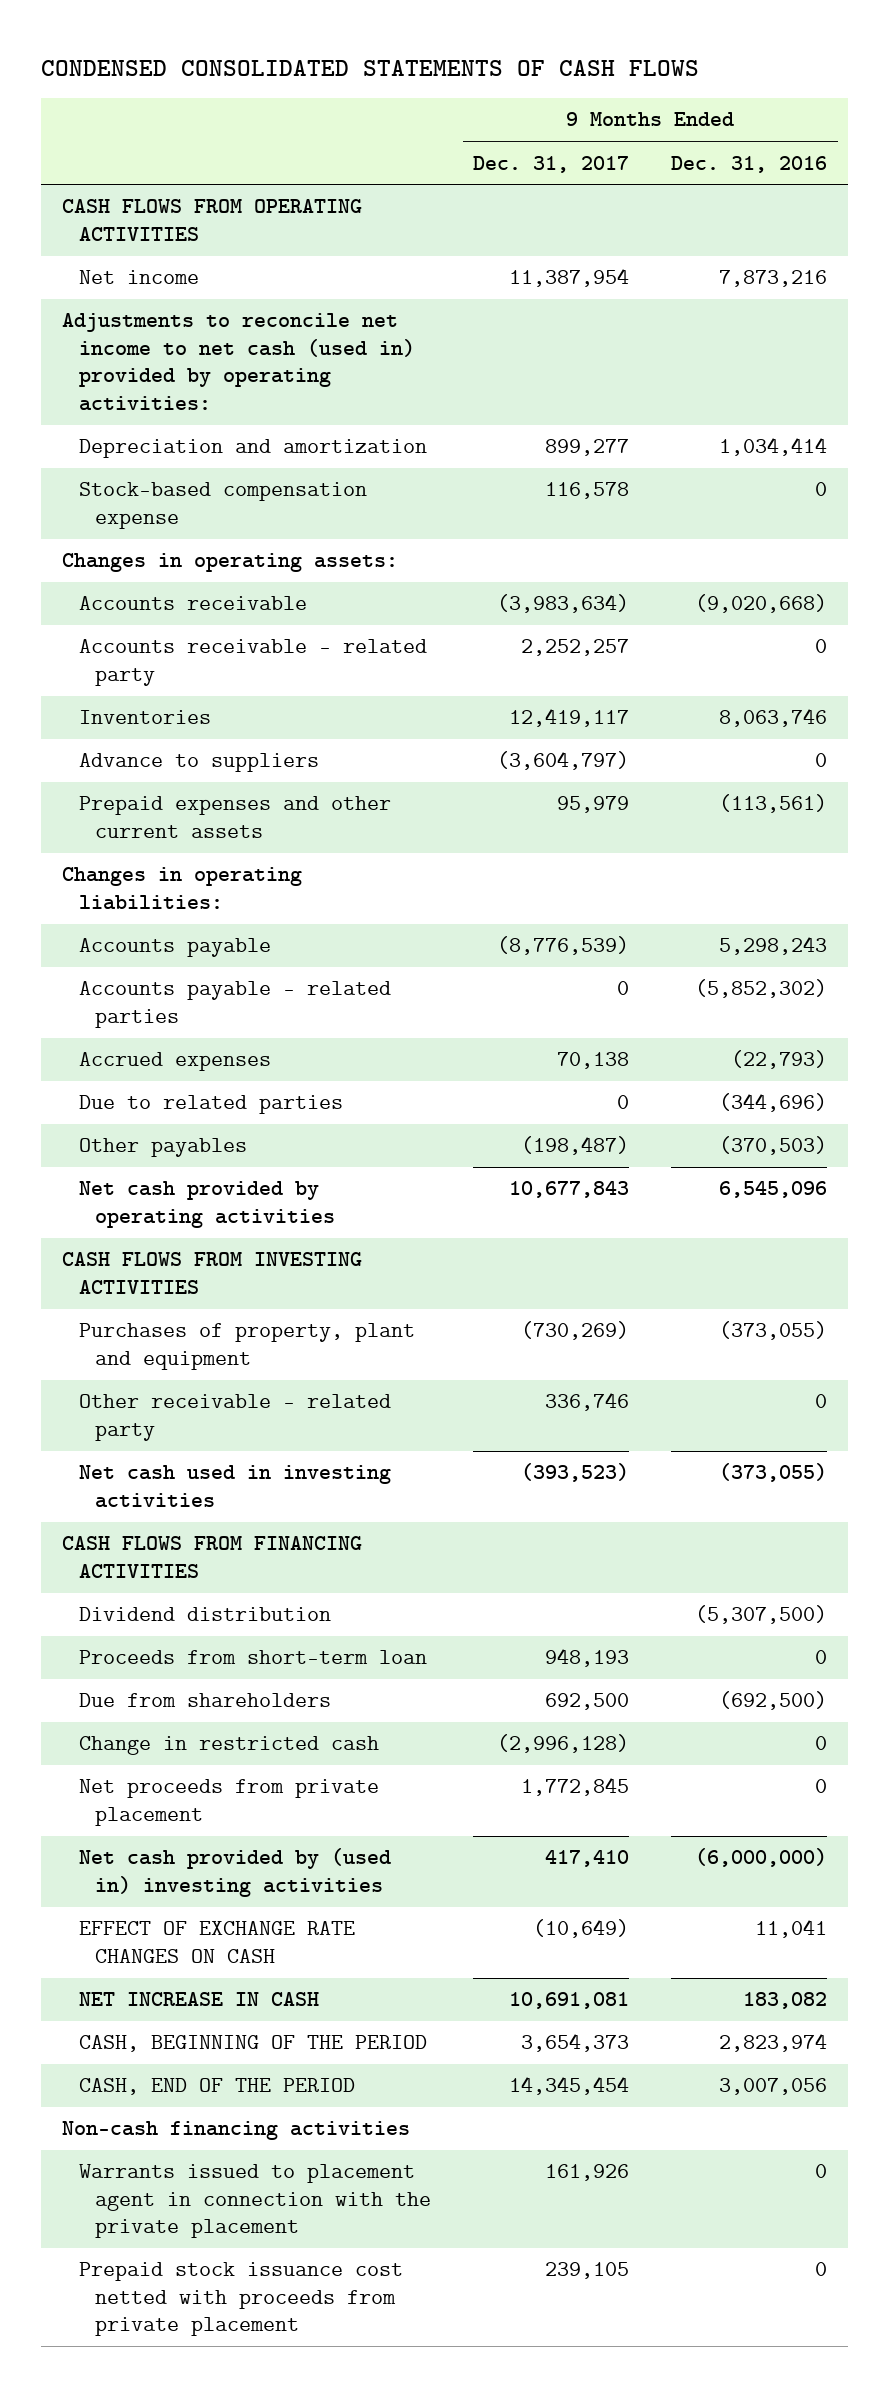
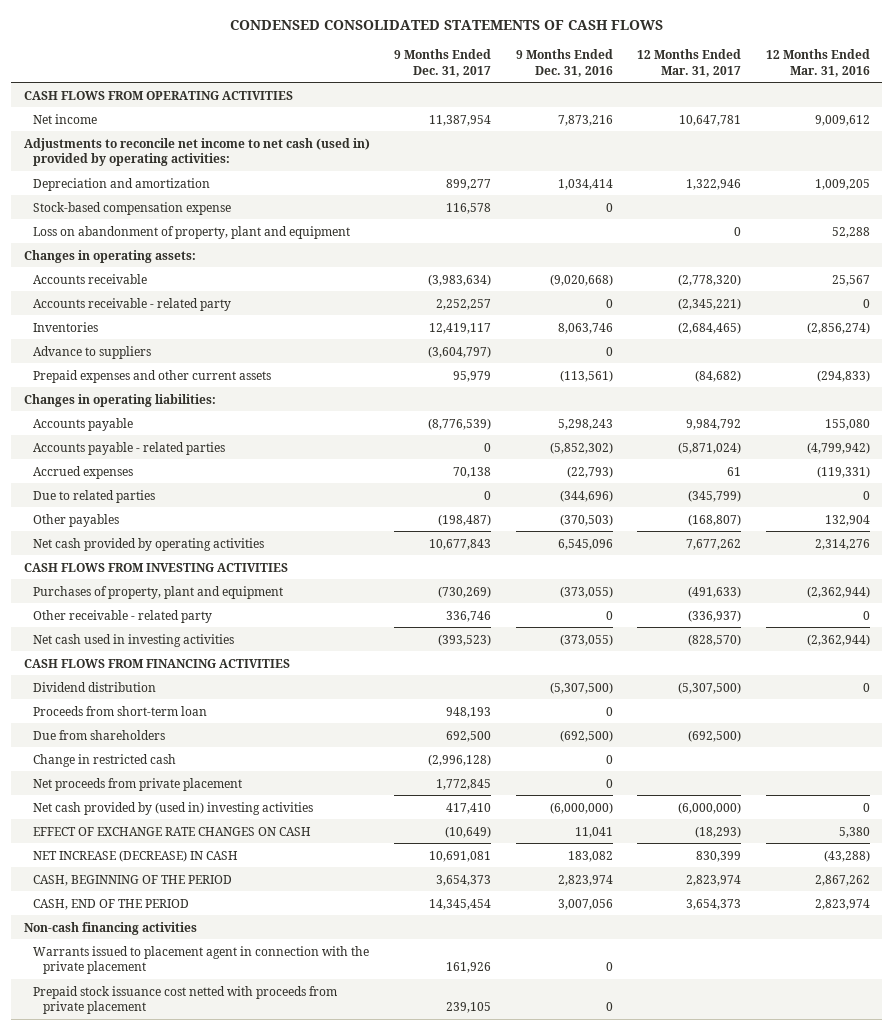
none -> [637,49,742,77] 12 Months Ended Mar. 31, 2017
none -> [765,49,870,77] 12 Months Ended Mar. 31, 2016
none -> [33,225,351,239] Loss on abandonment of property, plant and equipment
[78,1992,319,2007] NET INCREASE IN CASH -> [33,849,239,862] NET INCREASE (DECREASE) IN CASH

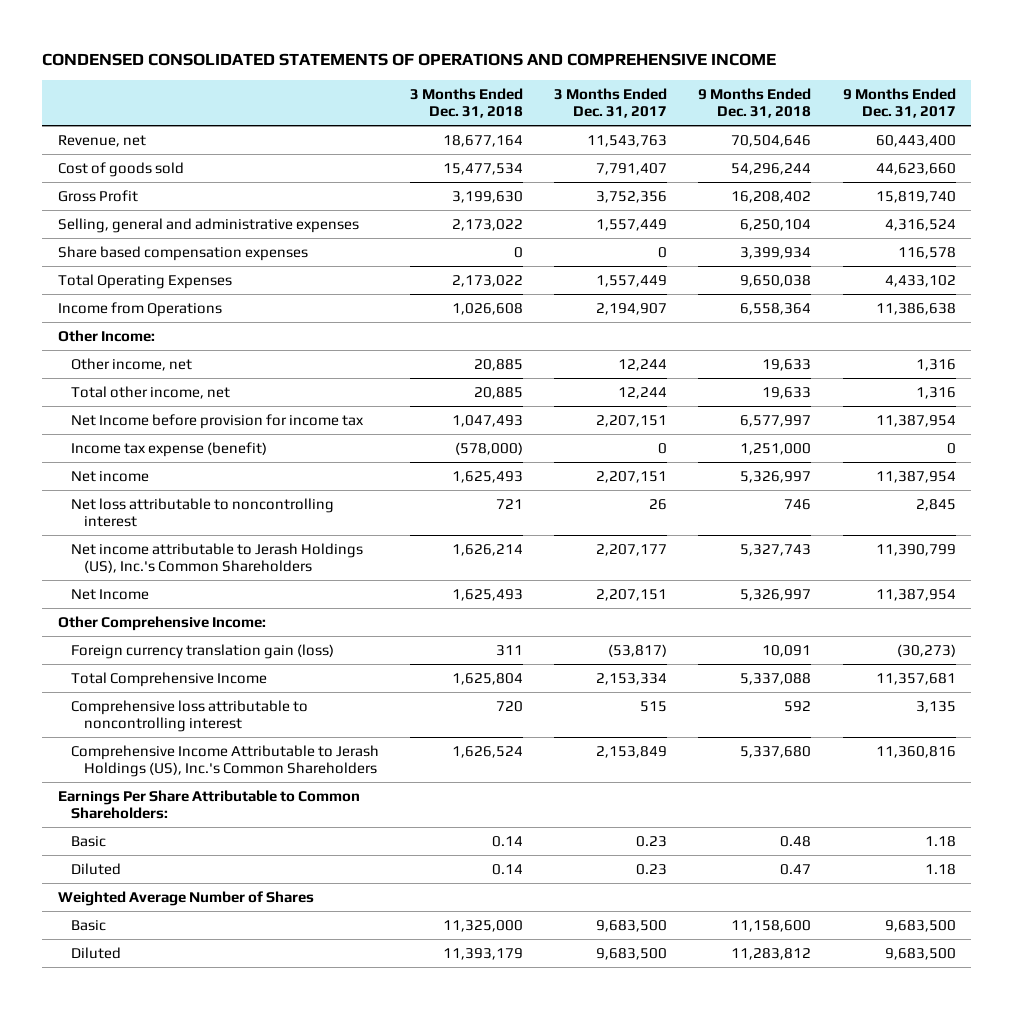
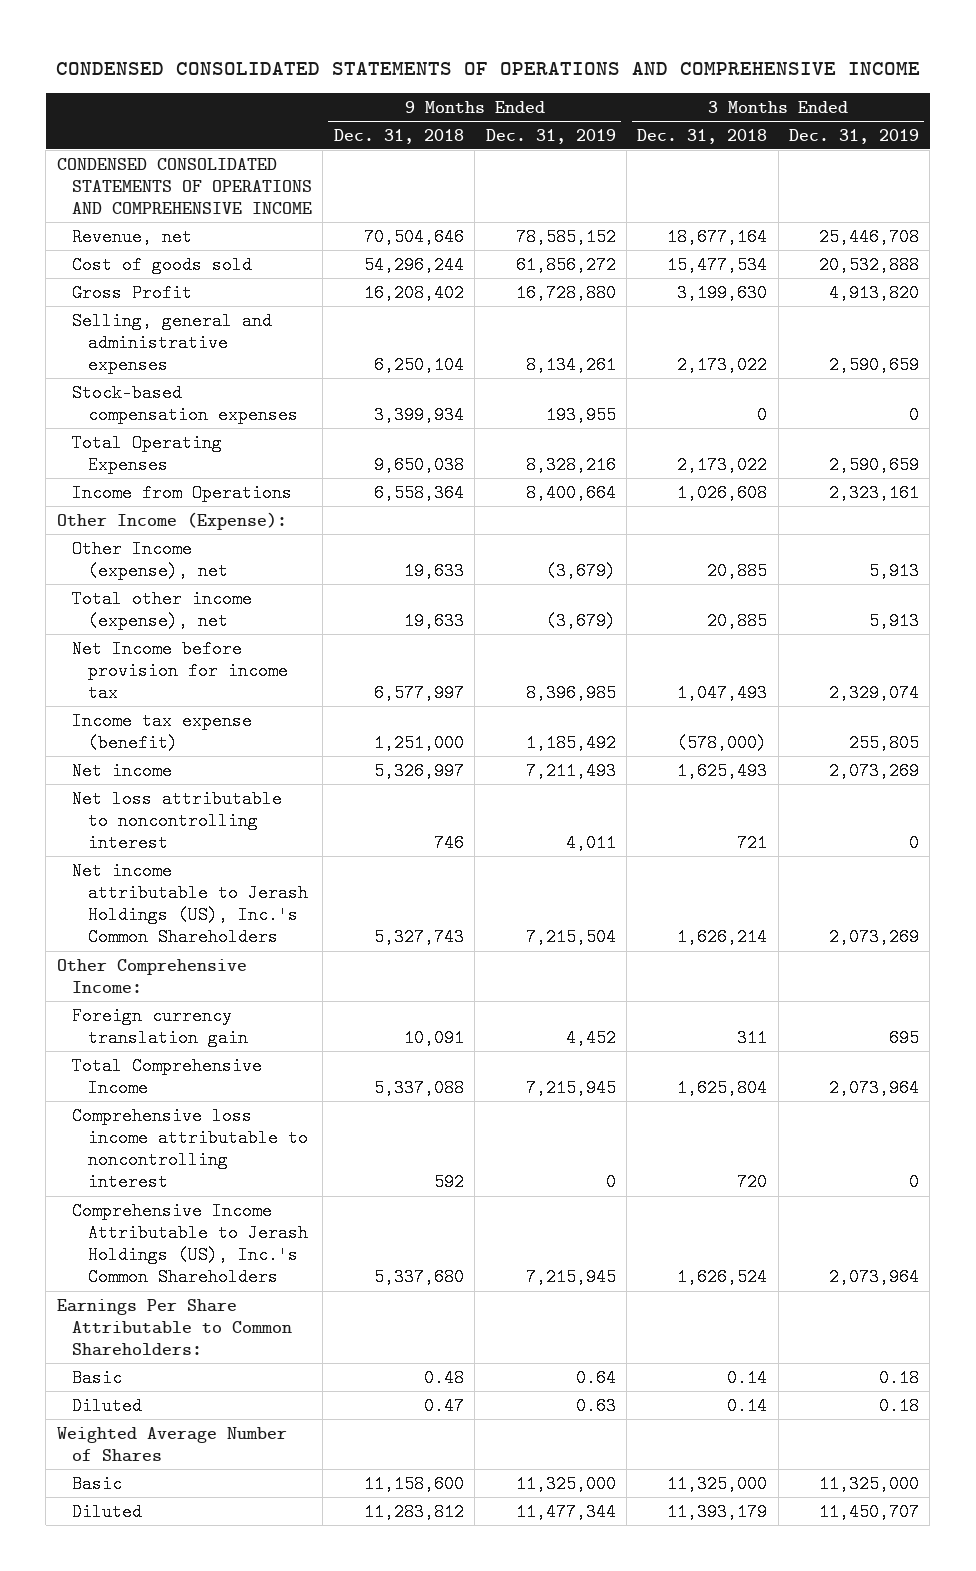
[554,87,668,119] 3 Months Ended Dec. 31, 2017 -> none
[842,87,956,119] 9 Months Ended Dec. 31, 2017 -> none
none -> [485,128,616,144] Dec. 31, 2019
none -> [789,128,920,144] Dec. 31, 2019
none -> [56,157,313,215] CONDENSED CONSOLIDATED STATEMENTS OF OPERATIONS AND COMPREHENSIVE INCOME
[58,245,309,261] Share based compensation expenses -> [72,383,298,424] Stock-based compensation expenses
[58,329,156,342] Other Income: -> [56,511,287,530] Other Income (Expense):
[70,357,192,371] Other income, net -> [72,539,228,580] Other Income (expense), net
[70,385,230,399] Total other income, net -> [72,589,253,630] Total other income (expense), net
[70,588,149,600] Net Income -> none
[70,643,334,659] Foreign currency translation gain (loss) -> [72,1006,248,1047] Foreign currency translation gain
[70,699,308,732] Comprehensive loss attributable to noncontrolling interest -> [72,1106,308,1192] Comprehensive loss income attributable to noncontrolling interest

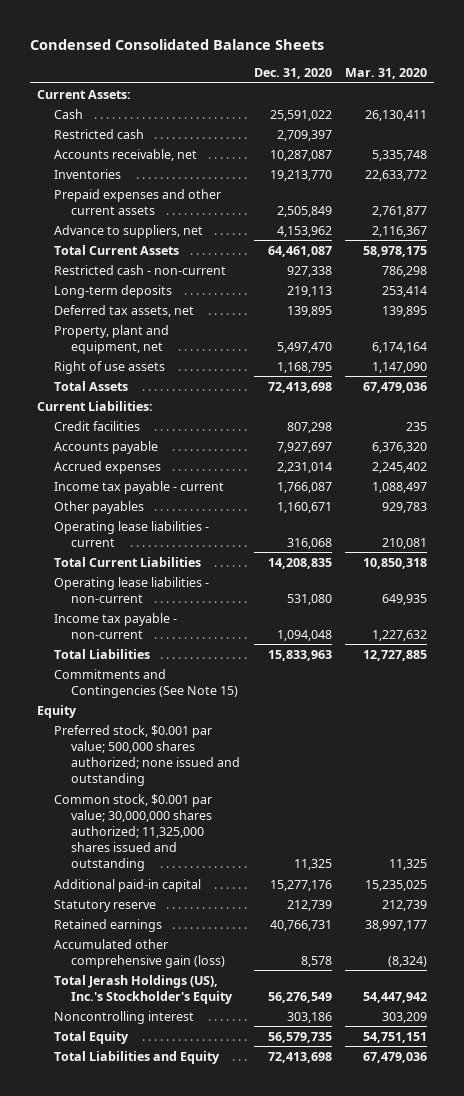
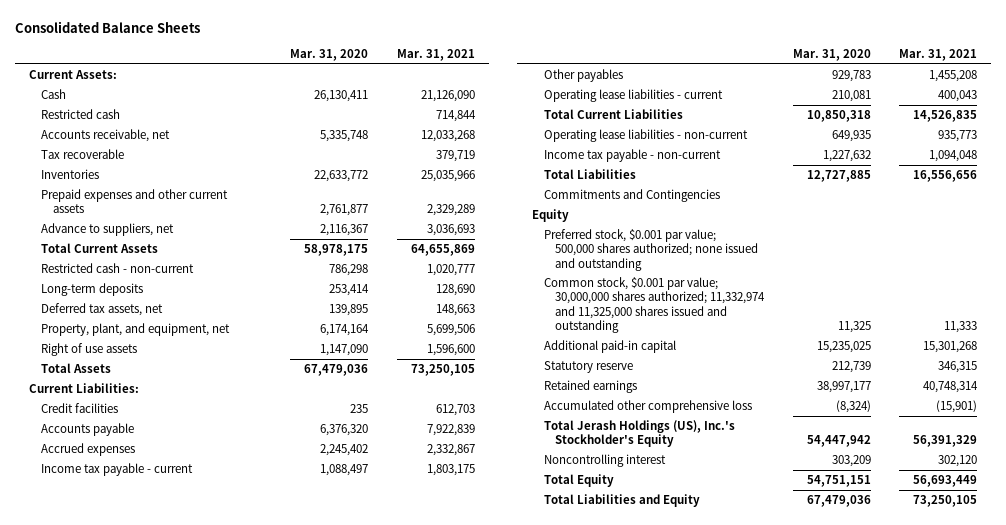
[30,38,325,50] Condensed Consolidated Balance Sheets -> [14,20,200,33] Consolidated Balance Sheets
[253,67,332,79] Dec. 31, 2020 -> none
none -> [396,49,475,62] Mar. 31, 2021
none -> [40,149,124,160] Tax recoverable
[54,324,170,354] Property, plant and equipment, net -> [40,323,230,337] Property, plant, and equipment, net
[54,668,239,698] Commitments and Contingencies (See Note 15) -> [543,189,720,203] Commitments and Contingencies
[54,793,213,871] Common stock, $0.001 par value; 30,000,000 shares authorized; 11,325,000 shares issued and outstanding -> [543,277,766,333] Common stock, $0.001 par value; 30,000,000 shares authorized; 11,332,974 and 11,325,000 shares issued and outstanding
[54,938,226,968] Accumulated other comprehensive gain (loss) -> [543,400,752,414] Accumulated other comprehensive loss

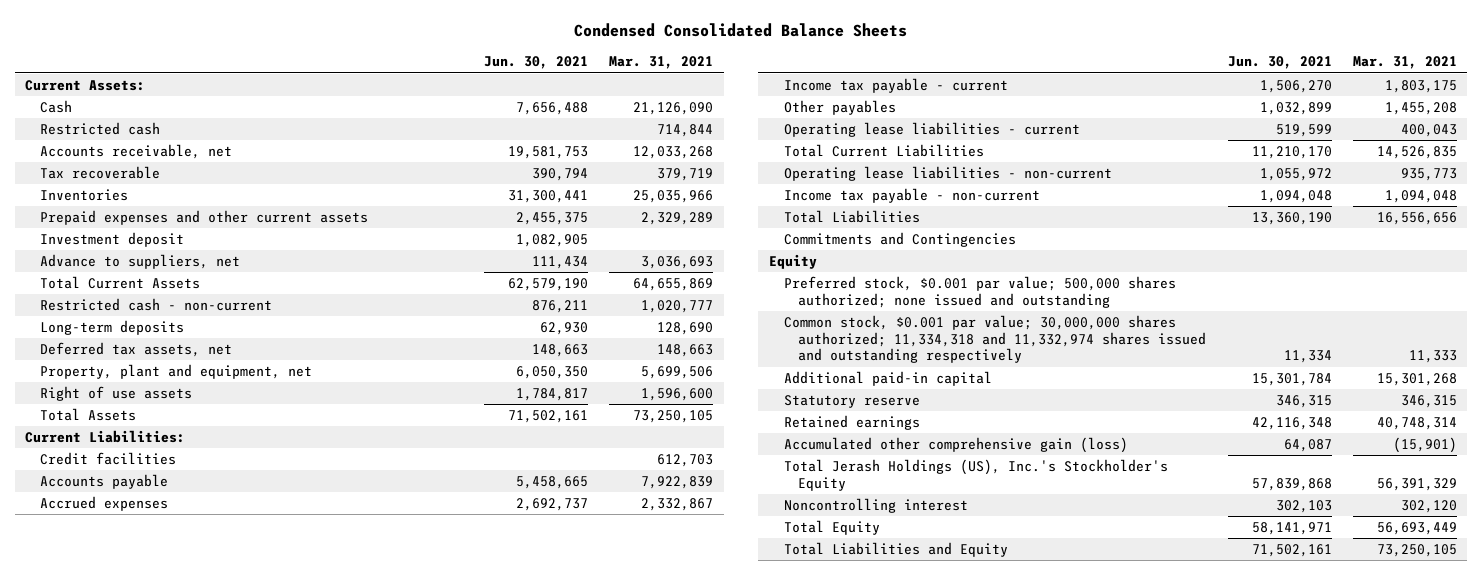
[14,20,200,33] Consolidated Balance Sheets -> [574,23,908,38] Condensed Consolidated Balance Sheets
[290,49,369,62] Mar. 31, 2020 -> none
none -> [483,56,588,70] Jun. 30, 2021
none -> [39,232,184,248] Investment deposit
[40,323,230,337] Property, plant, and equipment, net -> [39,364,312,380] Property, plant and equipment, net
[543,277,766,333] Common stock, $0.001 par value; 30,000,000 shares authorized; 11,332,974 and 11,325,000 shares issued and outstanding -> [783,315,1207,364] Common stock, $0.001 par value; 30,000,000 shares authorized; 11,334,318 and 11,332,974 shares issued and outstanding respectively
[543,400,752,414] Accumulated other comprehensive loss -> [783,437,1128,454] Accumulated other comprehensive gain (loss)

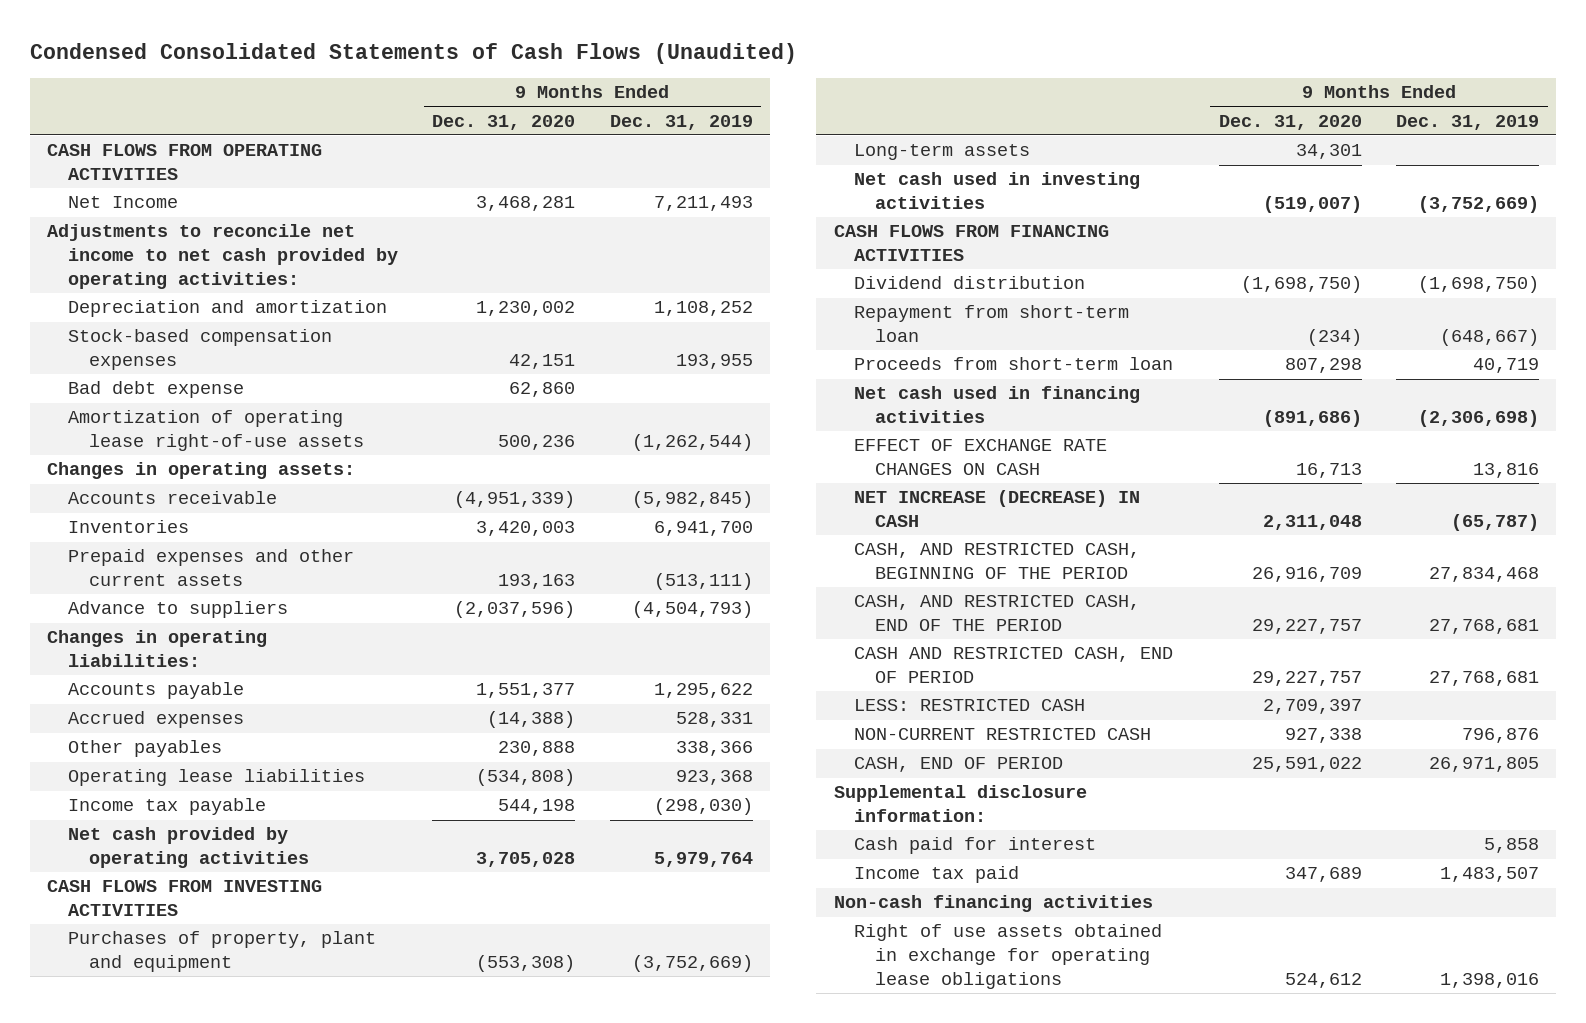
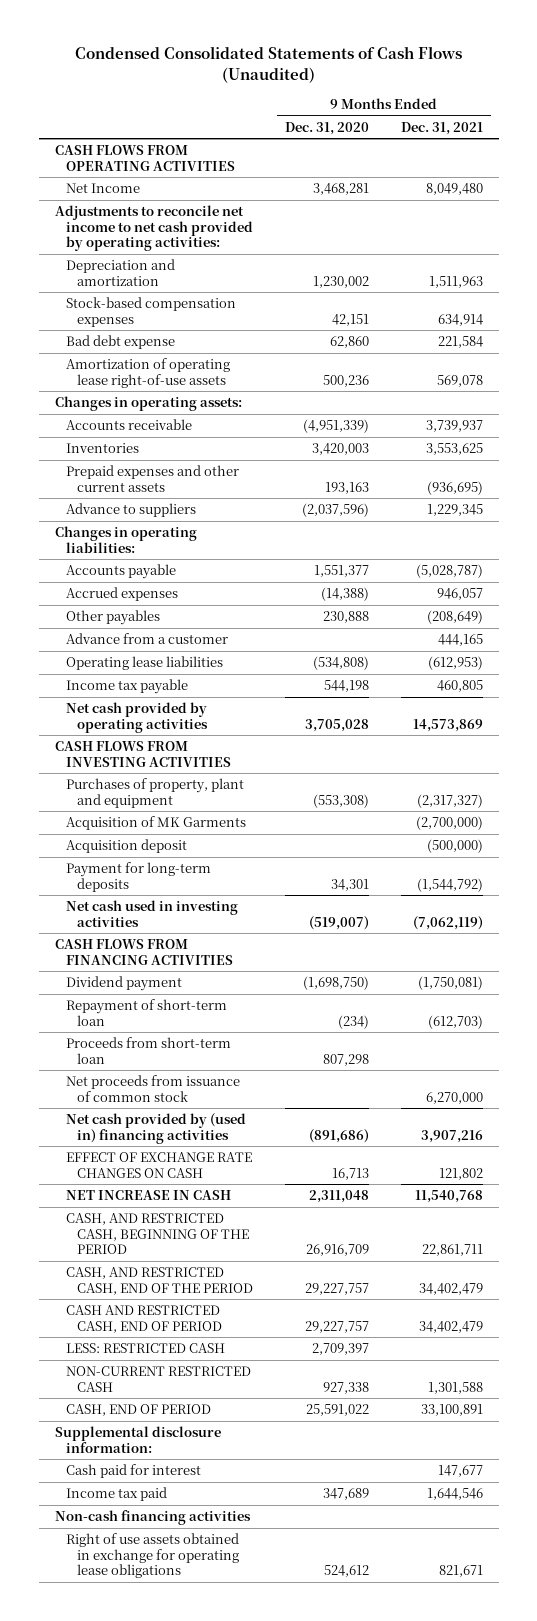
[609,114,753,130] Dec. 31, 2019 -> none
none -> [400,121,483,135] Dec. 31, 2021
none -> [65,633,228,645] Advance from a customer
none -> [65,816,246,831] Acquisition of MK Garments
none -> [65,839,187,854] Acquisition deposit
[854,144,1031,161] Long-term assets -> [65,862,211,892] Payment for long-term deposits
[854,276,1086,290] Dividend distribution -> [65,976,182,992] Dividend payment
[854,305,1130,343] Repayment from short-term loan -> [65,999,227,1026] Repayment of short-term loan
none -> [65,1075,240,1102] Net proceeds from issuance of common stock
[854,386,1141,424] Net cash used in financing activities -> [65,1113,246,1144] Net cash provided by (used in) financing activities
[854,490,1141,528] NET INCREASE (DECREASE) IN CASH -> [65,1190,231,1201] NET INCREASE IN CASH

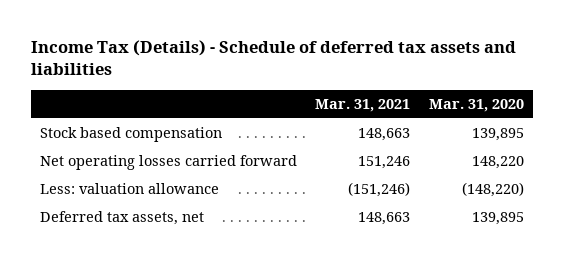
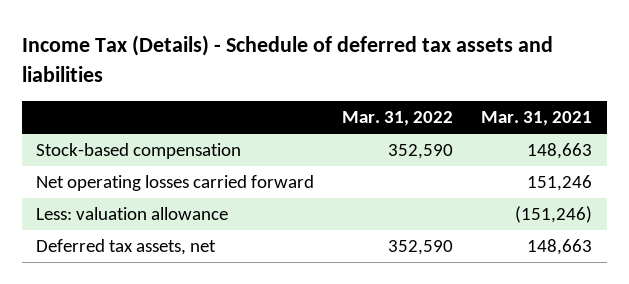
[428,98,524,112] Mar. 31, 2020 -> none
none -> [342,111,454,127] Mar. 31, 2022
[39,127,222,143] Stock based compensation -> [36,143,242,160] Stock-based compensation

